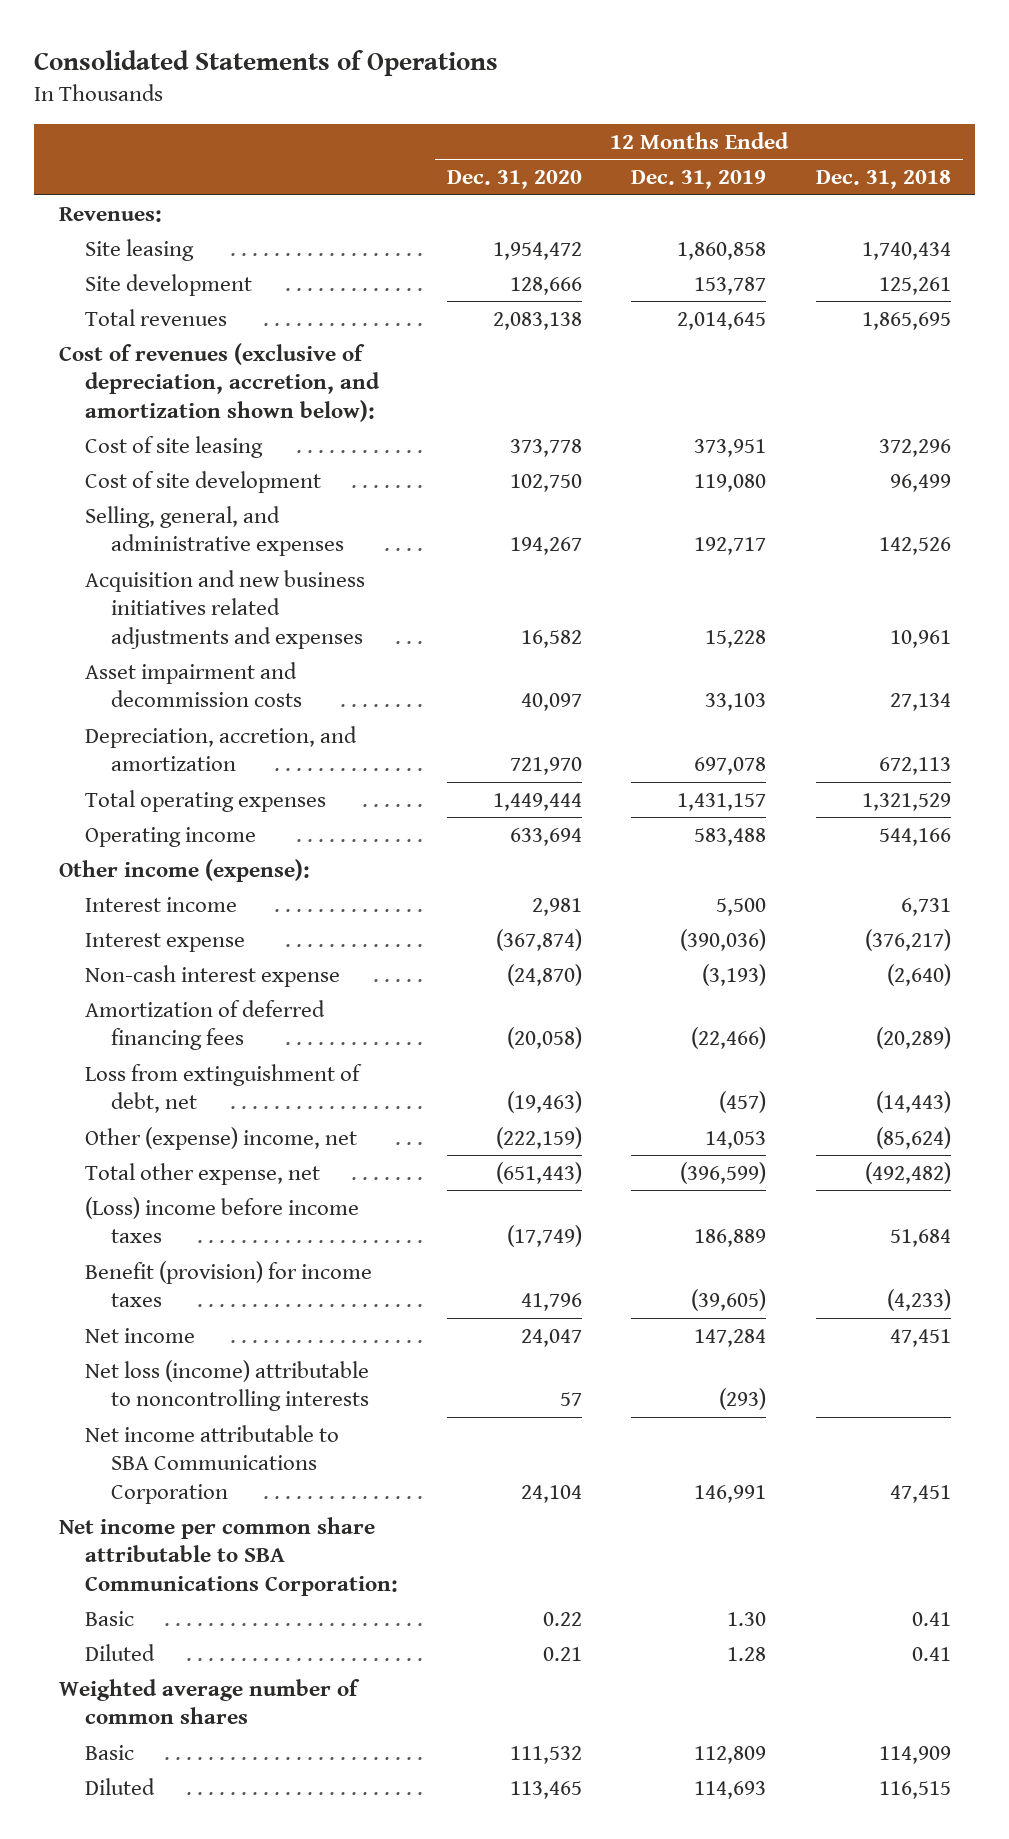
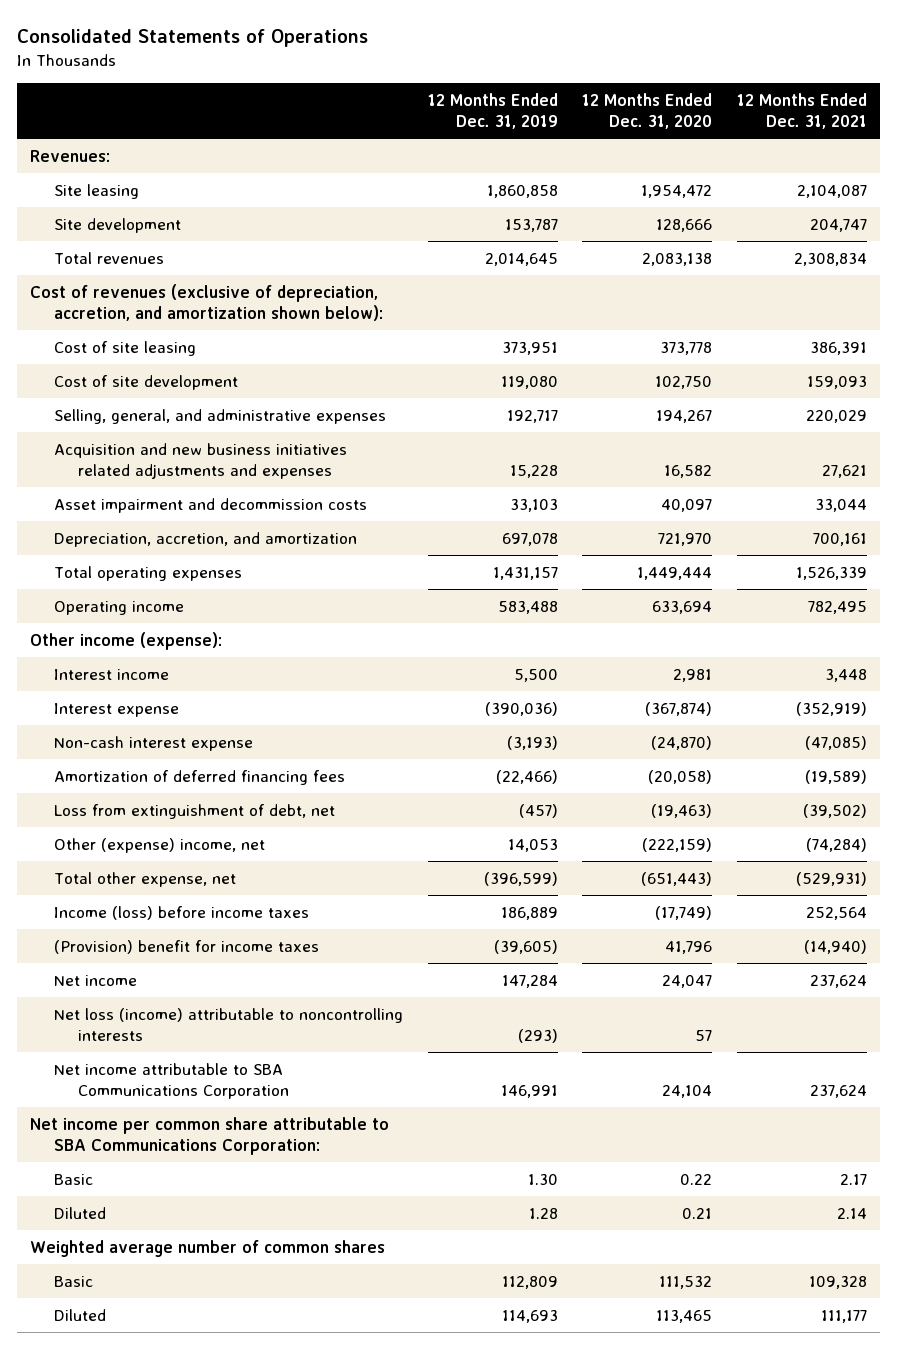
[815,170,951,190] Dec. 31, 2018 -> none
none -> [737,92,868,129] 12 Months Ended Dec. 31, 2021
[85,1196,360,1244] (Loss) income before income taxes -> [53,905,309,920] Income (loss) before income taxes
[85,1260,373,1308] Benefit (provision) for income taxes -> [53,939,319,954] (Provision) benefit for income taxes

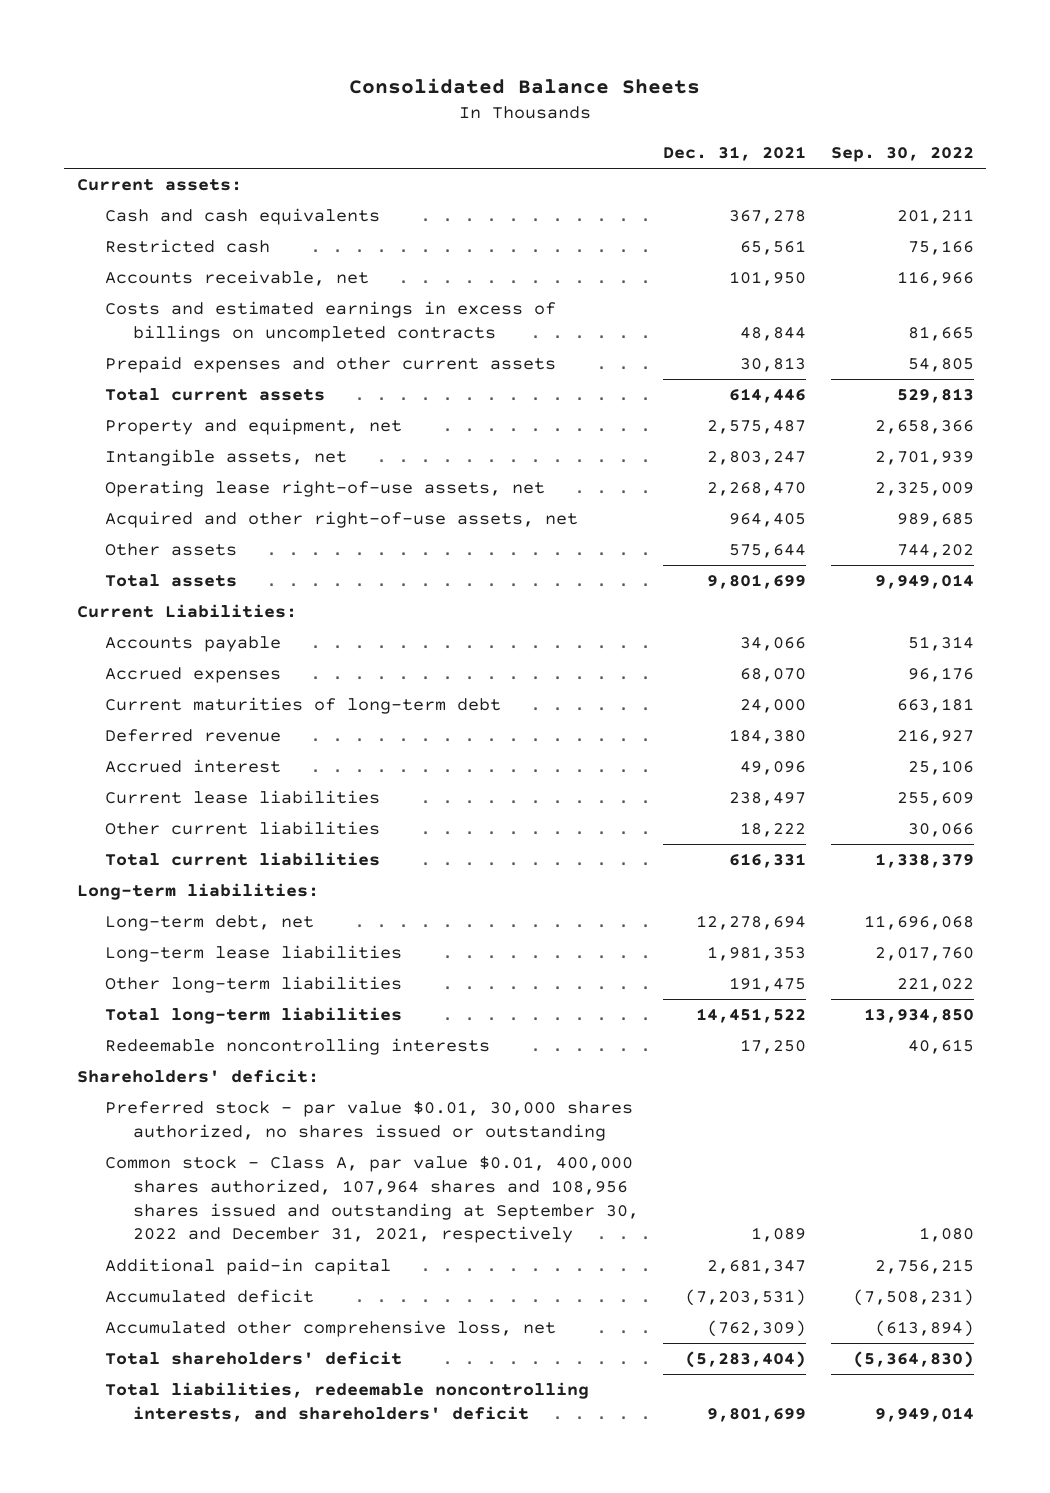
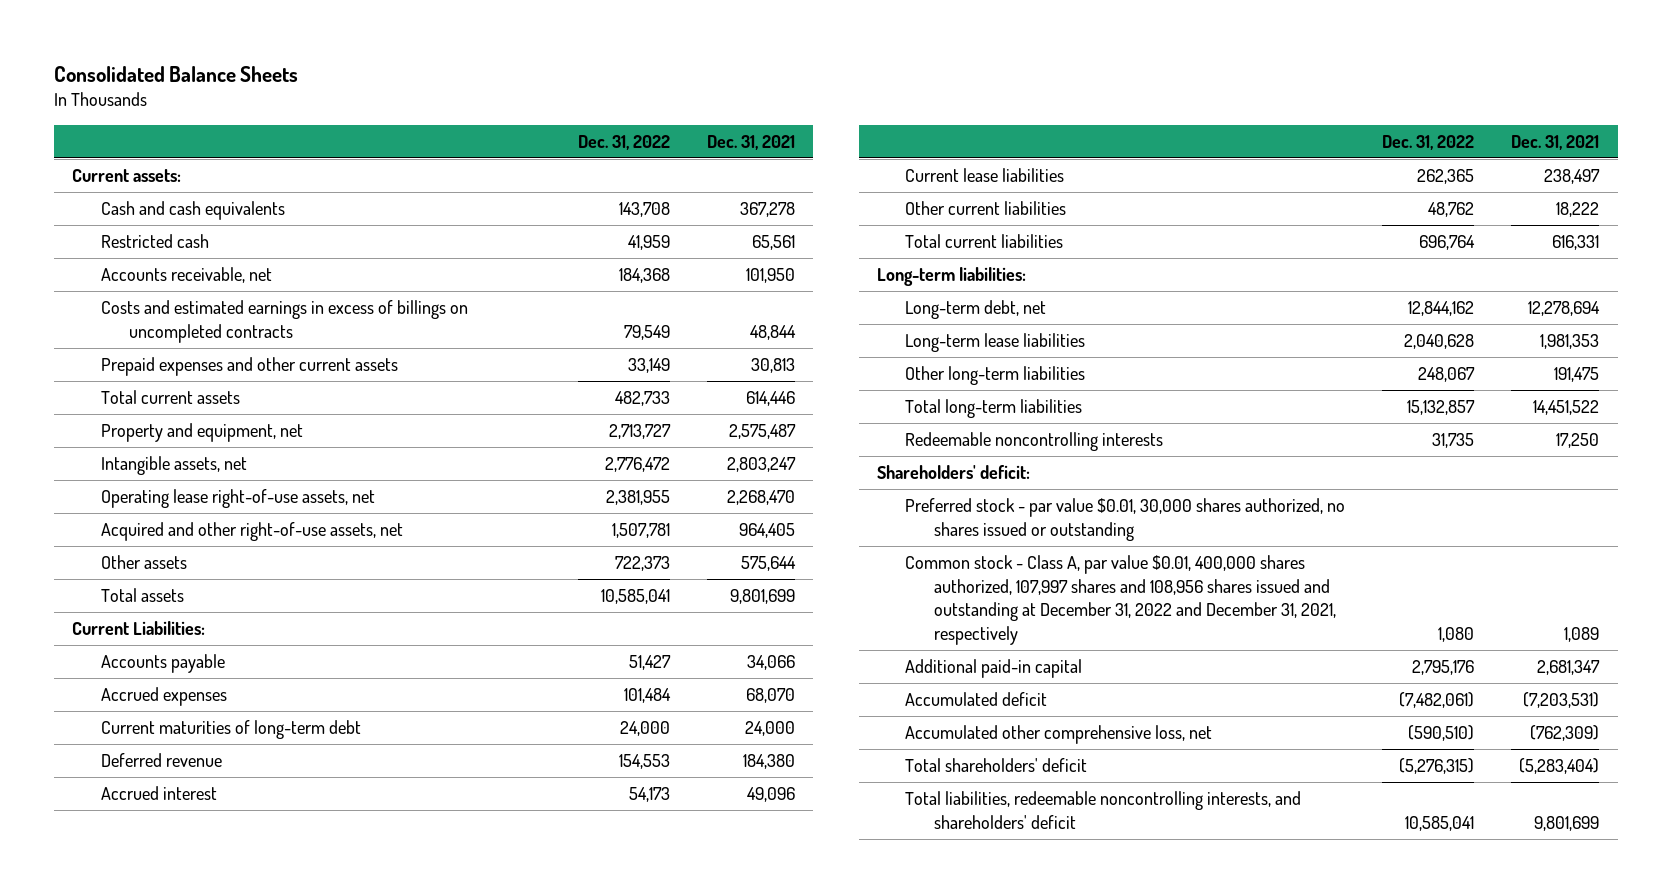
[830,147,974,163] Sep. 30, 2022 -> none
none -> [577,134,670,150] Dec. 31, 2022
[104,1156,639,1244] Common stock - Class A, par value $0.01, 400,000 shares authorized, 107,964 shares and 108,956 shares issued and outstanding at September 30, 2022 and December 31, 2021, respectively -> [905,555,1336,646] Common stock - Class A, par value $0.01, 400,000 shares authorized, 107,997 shares and 108,956 shares issued and outstanding at December 31, 2022 and December 31, 2021, respectively

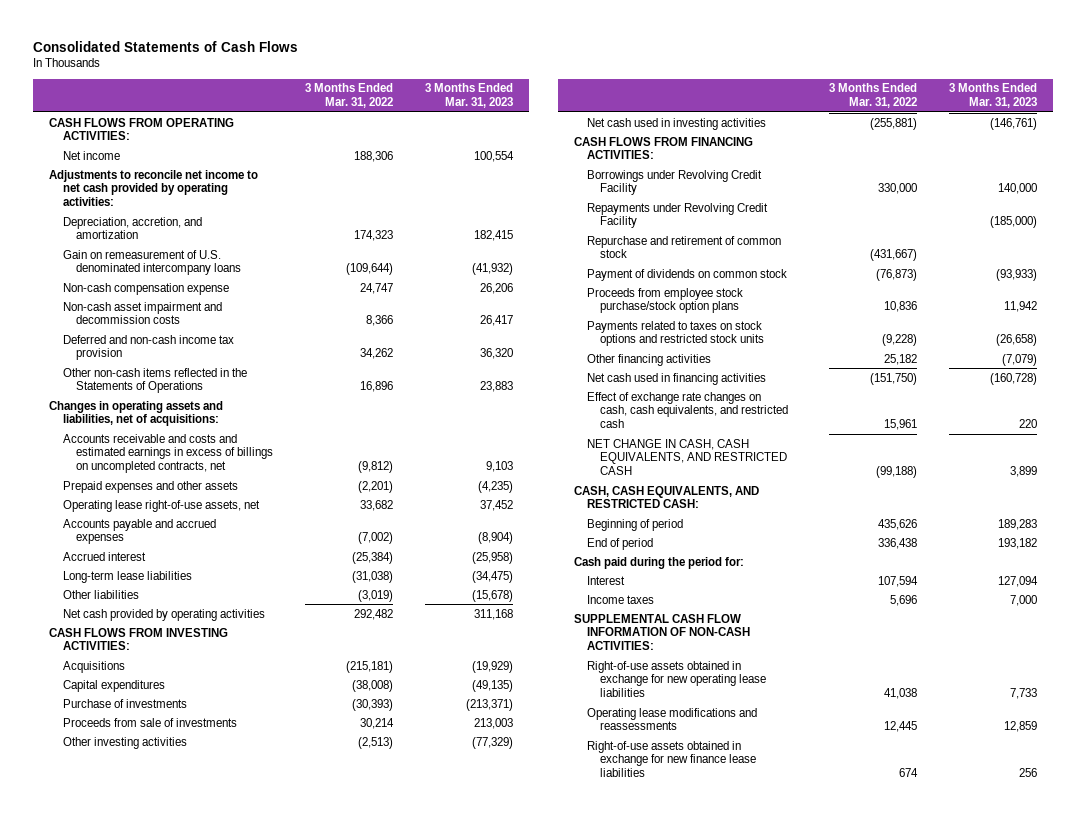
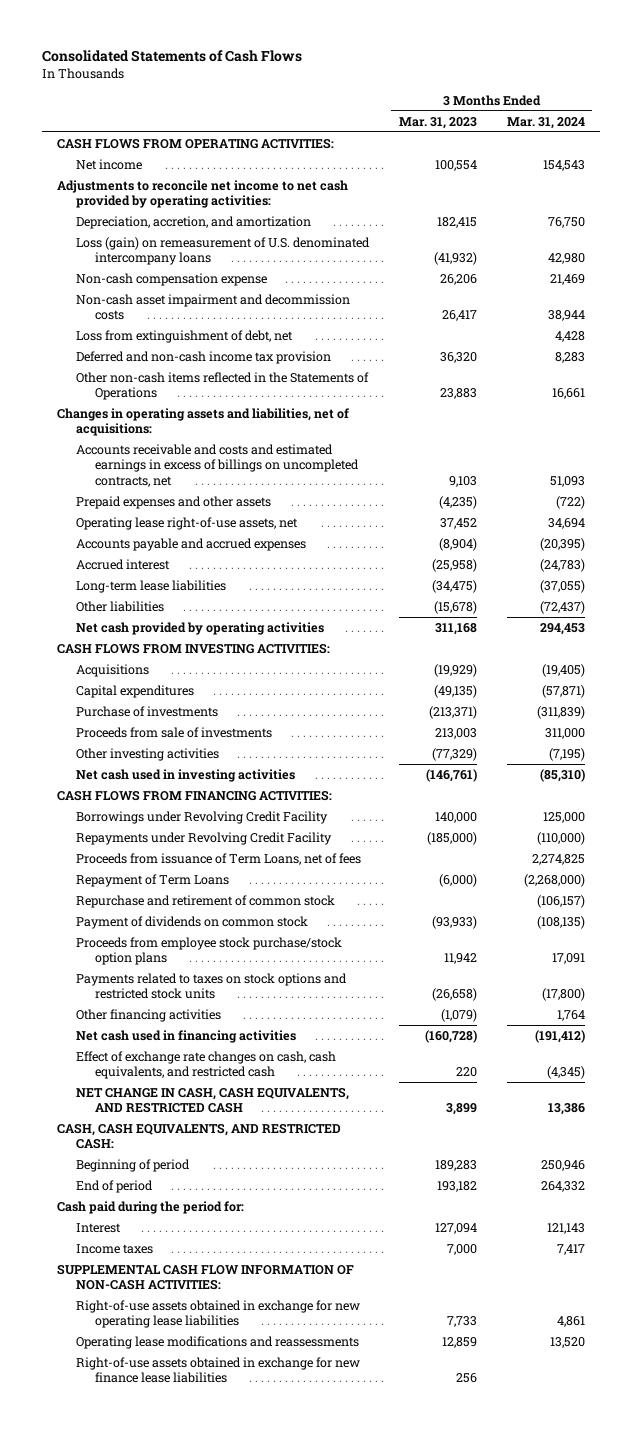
[304,83,393,109] 3 Months Ended Mar. 31, 2022 -> none
none -> [506,116,585,129] Mar. 31, 2024
[62,249,241,276] Gain on remeasurement of U.S. denominated intercompany loans -> [75,236,370,266] Loss (gain) on remeasurement of U.S. denominated intercompany loans
none -> [75,329,293,343] Loss from extinguishment of debt, net
none -> [75,852,361,865] Proceeds from issuance of Term Loans, net of fees
none -> [75,873,229,887] Repayment of Term Loans
[1001,353,1037,366] (7,079) -> [440,1008,477,1022] (1,079)

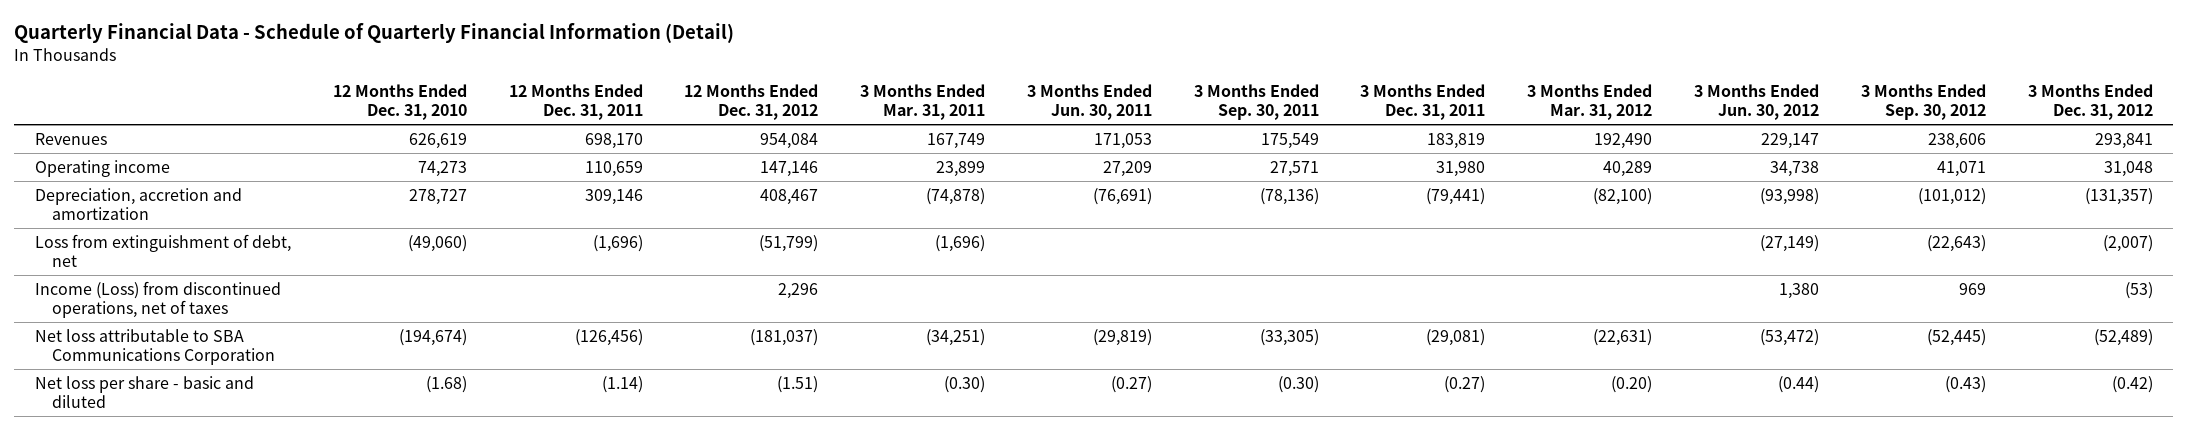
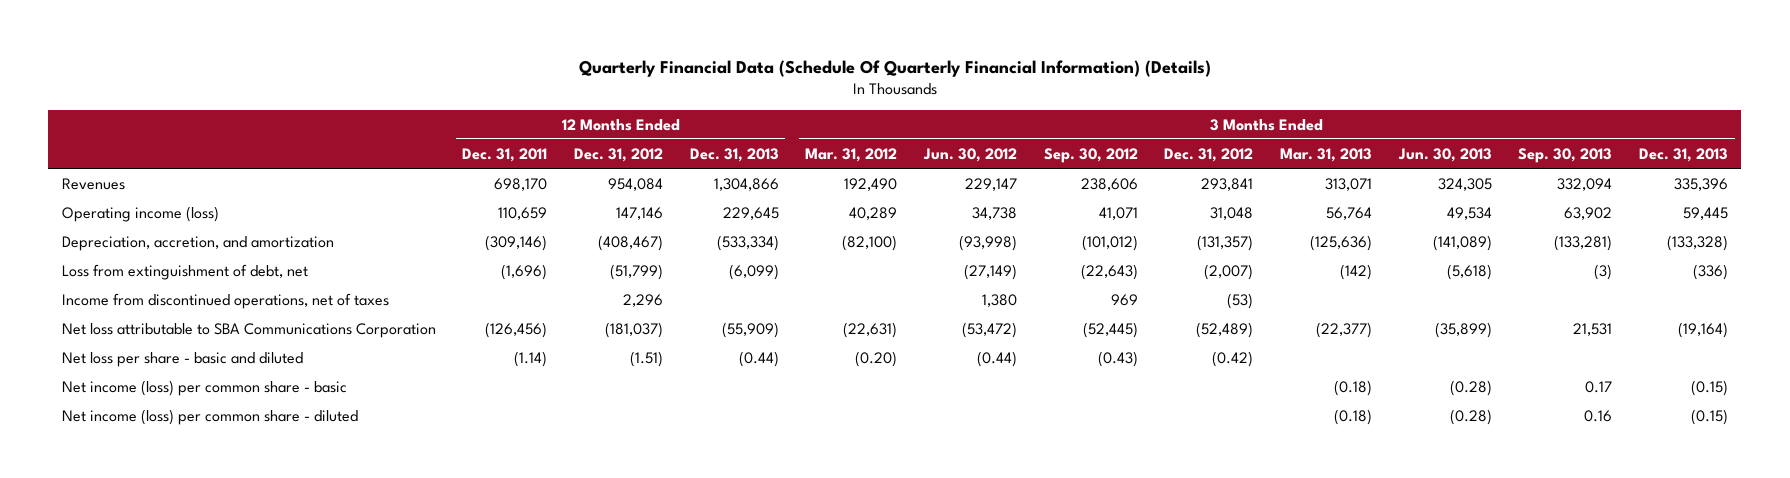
[14,23,735,44] Quarterly Financial Data - Schedule of Quarterly Financial Information (Detail) -> [578,59,1211,77] Quarterly Financial Data (Schedule Of Quarterly Financial Information) (Details)
[332,84,467,121] 12 Months Ended Dec. 31, 2010 -> none
[860,84,986,121] 3 Months Ended Mar. 31, 2011 -> none
[1026,84,1152,121] 3 Months Ended Jun. 30, 2011 -> none
[1193,84,1319,121] 3 Months Ended Sep. 30, 2011 -> none
[1360,84,1486,121] 3 Months Ended Dec. 31, 2011 -> none
none -> [689,147,779,162] Dec. 31, 2013
none -> [1279,147,1372,162] Mar. 31, 2013
none -> [1397,147,1492,162] Jun. 30, 2013
none -> [1518,147,1613,163] Sep. 30, 2013
none -> [1638,147,1728,162] Dec. 31, 2013
[35,159,171,177] Operating income -> [61,205,219,222] Operating income (loss)
[35,187,243,221] Depreciation, accretion and amortization -> [61,235,334,251] Depreciation, accretion, and amortization
[584,188,643,205] 309,146 -> [485,234,548,251] (309,146)
[760,188,819,205] 408,467 -> [598,234,664,251] (408,467)
[35,280,282,319] Income (Loss) from discontinued operations, net of taxes -> [61,292,389,309] Income from discontinued operations, net of taxes
none -> [61,379,347,396] Net income (loss) per common share - basic
none -> [61,408,358,425] Net income (loss) per common share - diluted

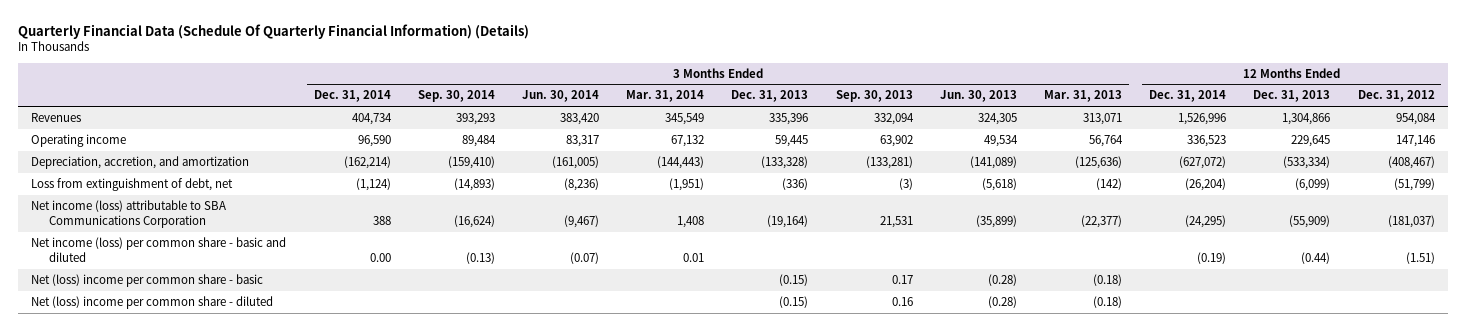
[462,147,548,162] Dec. 31, 2011 -> none
[805,147,898,162] Mar. 31, 2012 -> none
[922,147,1017,162] Jun. 30, 2012 -> none
[1043,147,1138,163] Sep. 30, 2012 -> none
[1164,147,1254,162] Dec. 31, 2012 -> none
none -> [313,90,391,103] Dec. 31, 2014
none -> [417,90,495,103] Sep. 30, 2014
none -> [522,90,600,103] Jun. 30, 2014
none -> [626,90,705,103] Mar. 31, 2014
none -> [1149,90,1227,103] Dec. 31, 2014
[61,205,219,222] Operating income (loss) -> [31,134,127,148] Operating income
[61,292,389,309] Income from discontinued operations, net of taxes -> none
[61,322,436,338] Net loss attributable to SBA Communications Corporation -> [31,200,227,228] Net income (loss) attributable to SBA Communications Corporation
[61,351,303,367] Net loss per share - basic and diluted -> [31,237,287,262] Net income (loss) per common share - basic and diluted
[61,379,347,396] Net income (loss) per common share - basic -> [31,274,264,288] Net (loss) income per common share - basic
[61,408,358,425] Net income (loss) per common share - diluted -> [31,296,274,310] Net (loss) income per common share - diluted

